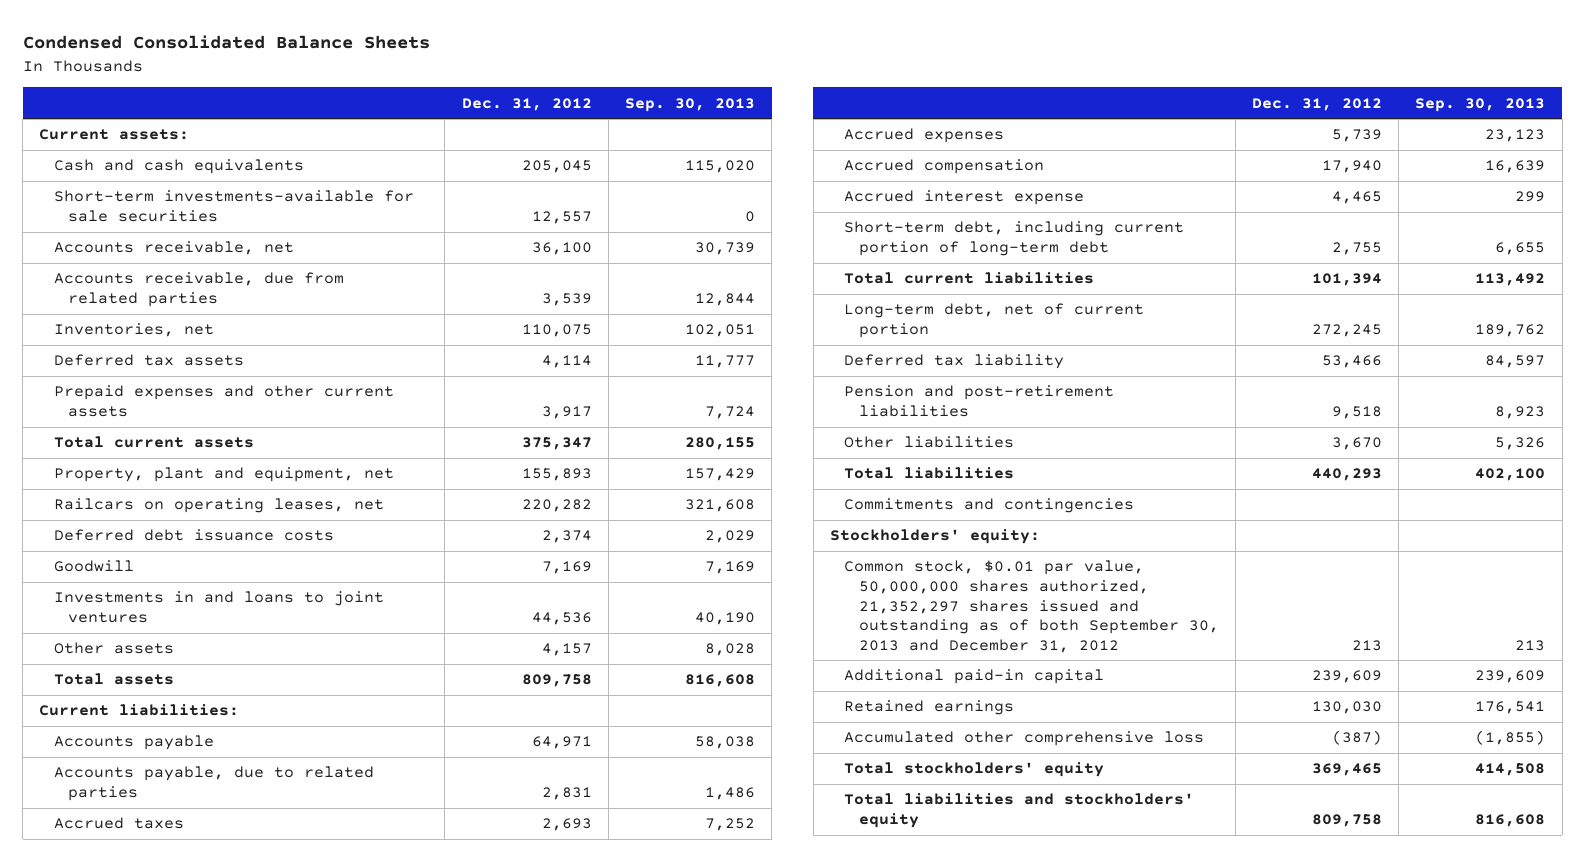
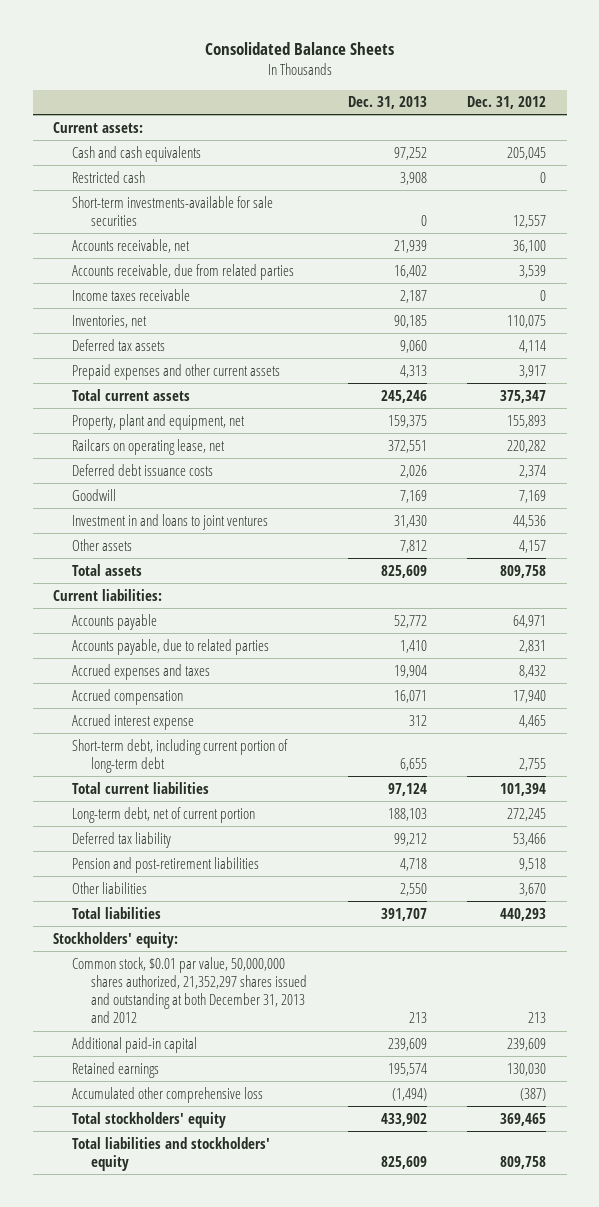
[22,35,430,50] Condensed Consolidated Balance Sheets -> [204,42,394,56] Consolidated Balance Sheets
[624,97,755,112] Sep. 30, 2013 -> none
none -> [347,96,427,110] Dec. 31, 2013
none -> [71,170,145,183] Restricted cash
none -> [71,288,190,301] Income taxes receivable
[53,498,384,514] Railcars on operating leases, net -> [71,438,225,455] Railcars on operating lease, net
[53,591,384,623] Investments in and loans to joint ventures -> [71,513,268,530] Investment in and loans to joint ventures
[53,817,184,830] Accrued taxes -> none
[844,128,1005,144] Accrued expenses -> [71,663,210,680] Accrued expenses and taxes
[1331,129,1382,143] 5,739 -> [519,664,547,678] 8,432
[844,498,1135,514] Commitments and contingencies -> none
[844,560,1219,653] Common stock, $0.01 par value, 50,000,000 shares authorized, 21,352,297 shares issued and outstanding as of both September 30, 2013 and December 31, 2012 -> [71,956,307,1024] Common stock, $0.01 par value, 50,000,000 shares authorized, 21,352,297 shares issued and outstanding at both December 31, 2013 and 2012

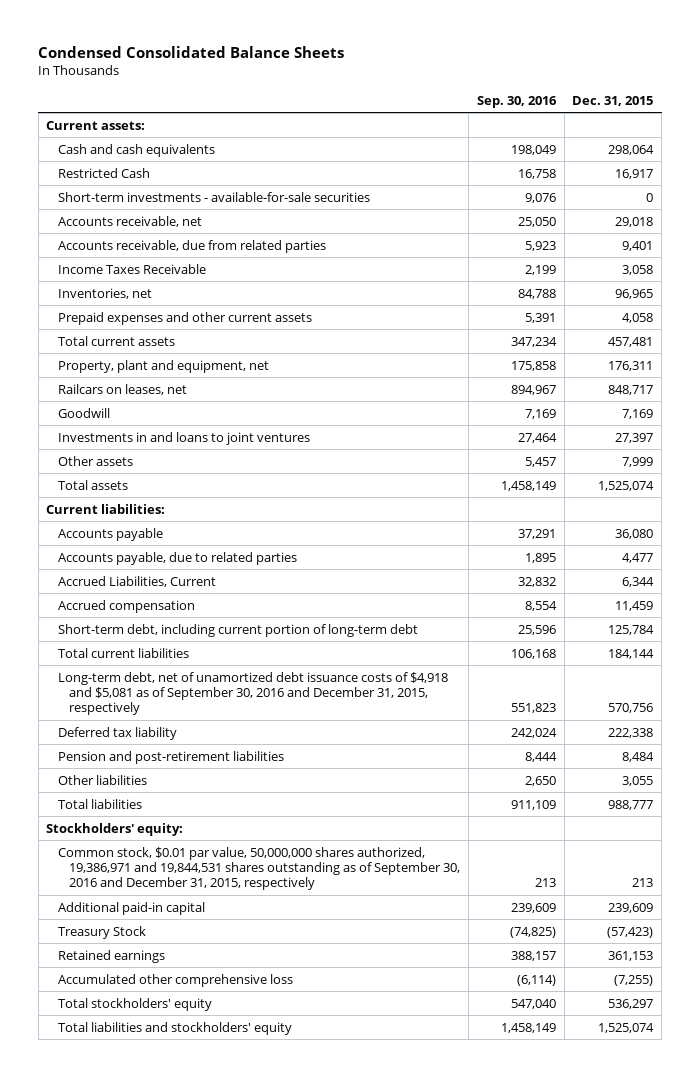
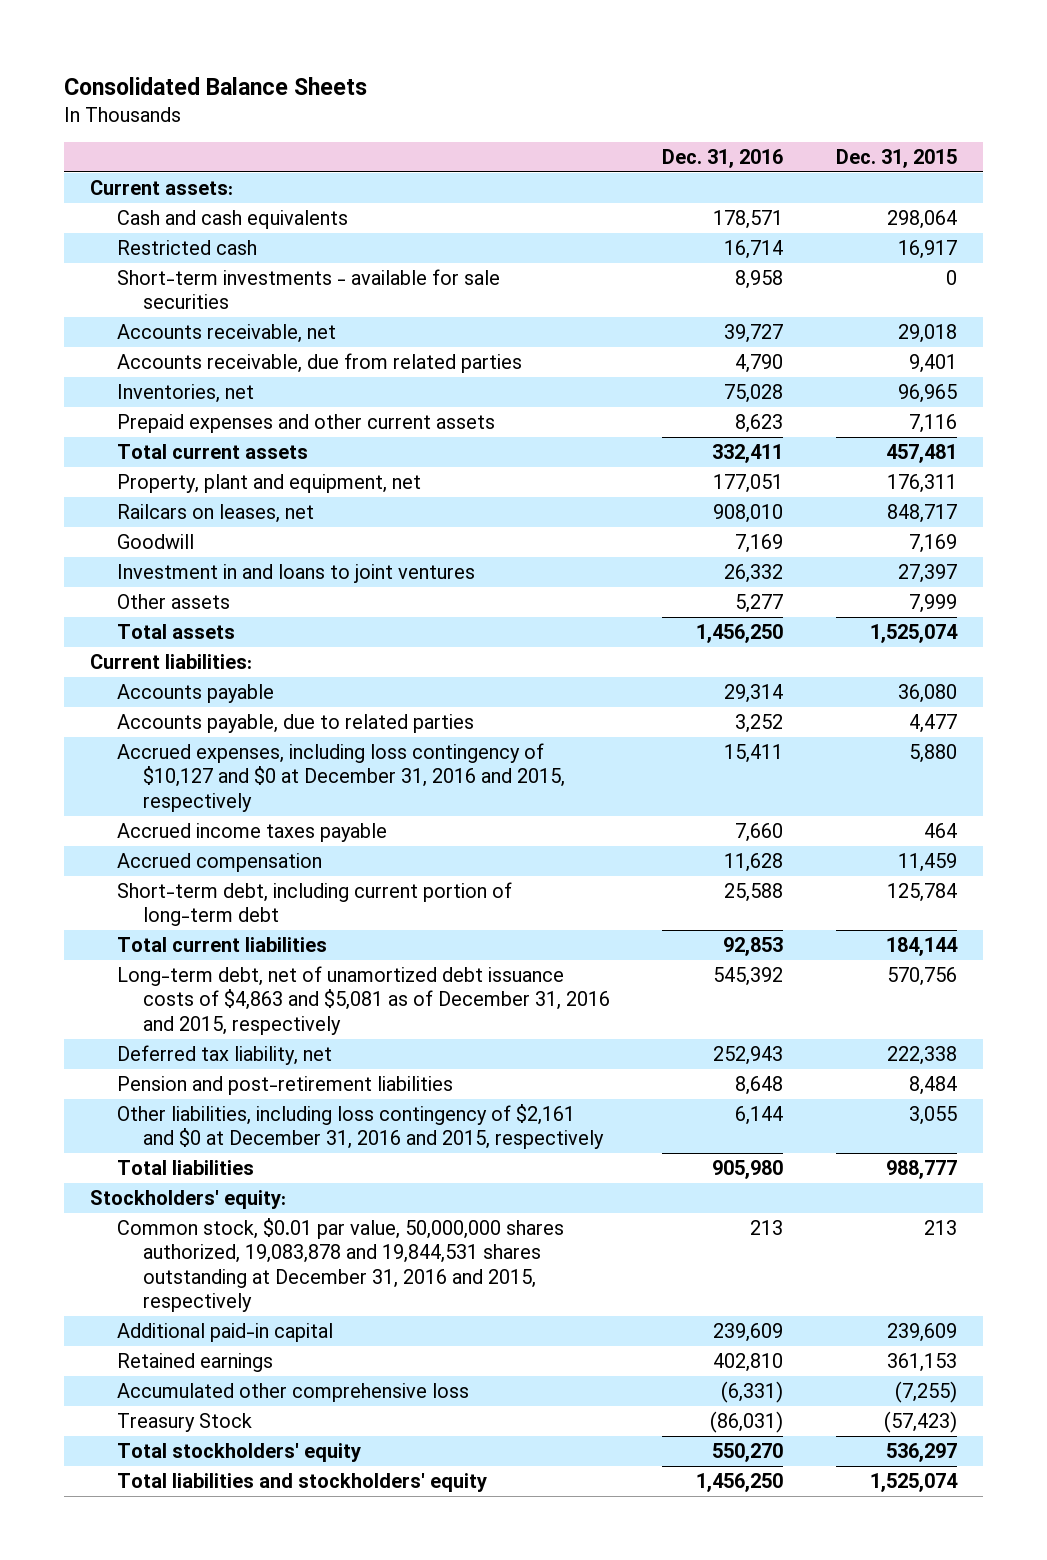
[38,46,345,59] Condensed Consolidated Balance Sheets -> [63,77,367,96] Consolidated Balance Sheets
[476,95,557,108] Sep. 30, 2016 -> none
none -> [662,149,784,169] Dec. 31, 2016
[57,167,150,178] Restricted Cash -> [116,239,257,255] Restricted cash
[57,191,370,202] Short-term investments - available-for-sale securities -> [116,268,500,310] Short-term investments - available for sale securities
[57,263,206,274] Income Taxes Receivable -> none
[622,312,654,323] 4,058 -> [908,413,957,433] 7,116
[57,431,310,445] Investments in and loans to joint ventures -> [116,563,475,583] Investment in and loans to joint ventures
[57,575,216,587] Accrued Liabilities, Current -> none
none -> [116,742,566,812] Accrued expenses, including loss contingency of $10,127 and $0 at December 31, 2016 and 2015, respectively
none -> [116,822,387,842] Accrued income taxes payable
[57,671,448,716] Long-term debt, net of unamortized debt issuance costs of $4,918 and $5,081 as of September 30, 2016 and December 31, 2015, respectively -> [116,965,611,1035] Long-term debt, net of unamortized debt issuance costs of $4,863 and $5,081 as of December 31, 2016 and 2015, respectively
[57,726,177,740] Deferred tax liability -> [116,1044,332,1065] Deferred tax liability, net
[57,774,147,785] Other liabilities -> [116,1103,605,1150] Other liabilities, including loss contingency of $2,161 and $0 at December 31, 2016 and 2015, respectively
[57,846,461,891] Common stock, $0.01 par value, 50,000,000 shares authorized, 19,386,971 and 19,844,531 shares outstanding as of September 30, 2016 and December 31, 2015, respectively -> [116,1217,564,1313] Common stock, $0.01 par value, 50,000,000 shares authorized, 19,083,878 and 19,844,531 shares outstanding at December 31, 2016 and 2015, respectively
[57,925,146,939] Treasury Stock -> [116,1412,252,1432] Treasury Stock

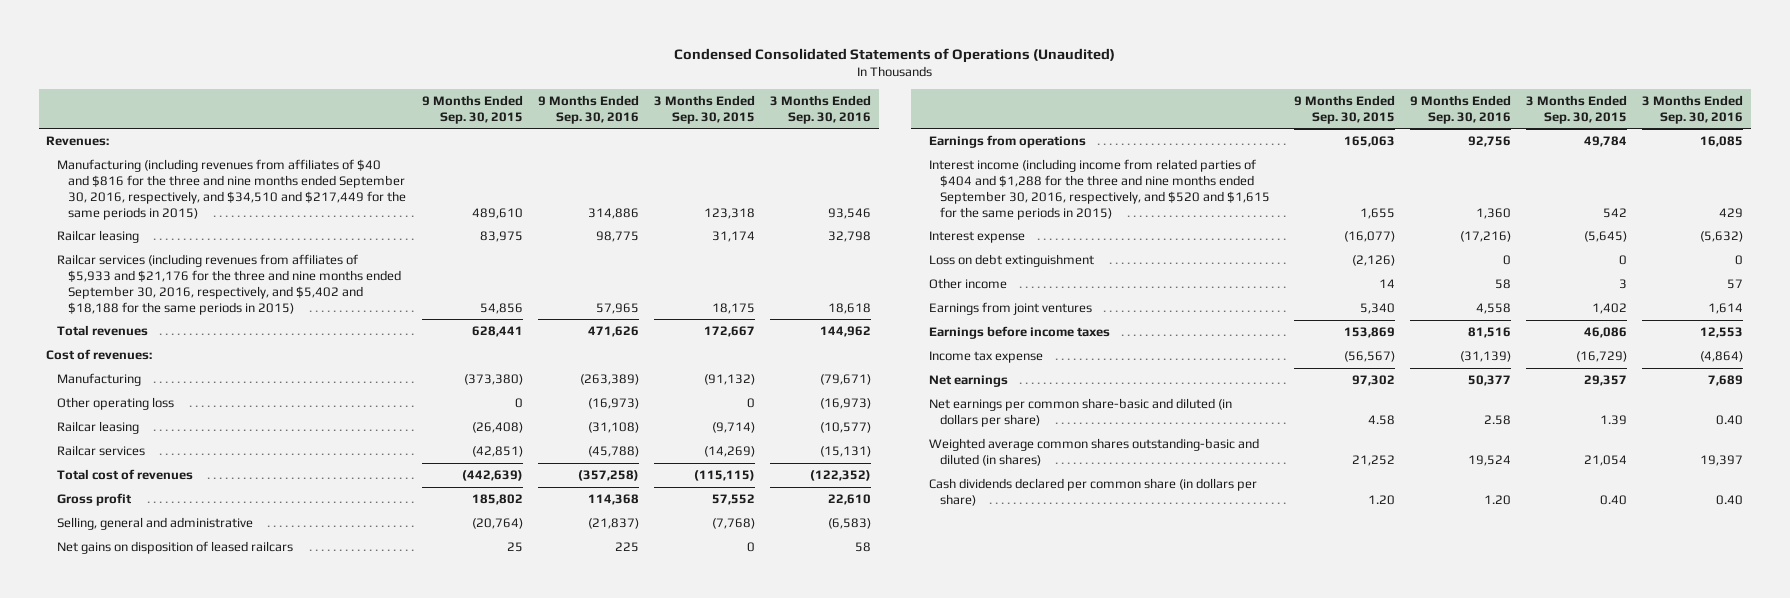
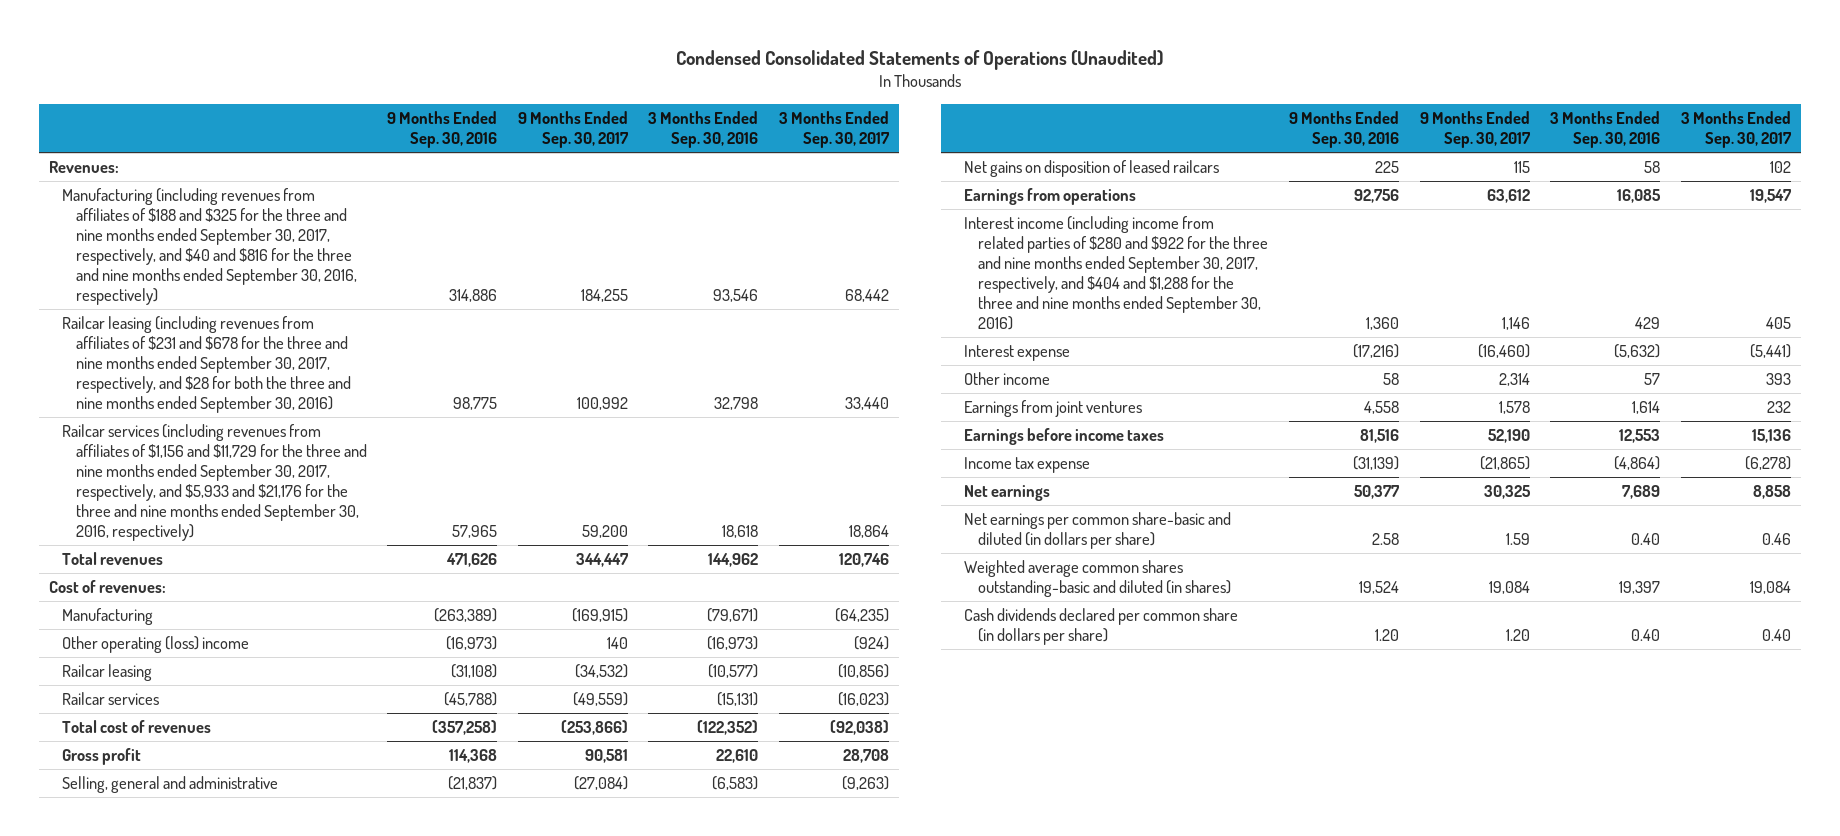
[421,94,523,124] 9 Months Ended Sep. 30, 2015 -> none
[653,94,755,124] 3 Months Ended Sep. 30, 2015 -> none
none -> [517,111,629,149] 9 Months Ended Sep. 30, 2017
none -> [778,111,890,149] 3 Months Ended Sep. 30, 2017
[57,158,407,220] Manufacturing (including revenues from affiliates of $40 and $816 for the three and nine months ended September 30, 2016, respectively, and $34,510 and $217,449 for the same periods in 2015) -> [62,188,357,306] Manufacturing (including revenues from affiliates of $188 and $325 for the three and nine months ended September 30, 2017, respectively, and $40 and $816 for the three and nine months ended September 30, 2016, respectively)
[57,229,140,243] Railcar leasing -> [62,316,351,414] Railcar leasing (including revenues from affiliates of $231 and $678 for the three and nine months ended September 30, 2017, respectively, and $28 for both the three and nine months ended September 30, 2016)
[57,253,402,315] Railcar services (including revenues from affiliates of $5,933 and $21,176 for the three and nine months ended September 30, 2016, respectively, and $5,402 and $18,188 for the same periods in 2015) -> [62,424,367,542] Railcar services (including revenues from affiliates of $1,156 and $11,729 for the three and nine months ended September 30, 2017, respectively, and $5,933 and $21,176 for the three and nine months ended September 30, 2016, respectively)
[57,396,175,410] Other operating loss -> [62,636,250,654] Other operating (loss) income
[929,158,1271,220] Interest income (including income from related parties of $404 and $1,288 for the three and nine months ended September 30, 2016, respectively, and $520 and $1,615 for the same periods in 2015) -> [964,216,1268,331] Interest income (including income from related parties of $280 and $922 for the three and nine months ended September 30, 2017, respectively, and $404 and $1,288 for the three and nine months ended September 30, 2016)
[929,253,1095,267] Loss on debt extinguishment -> none

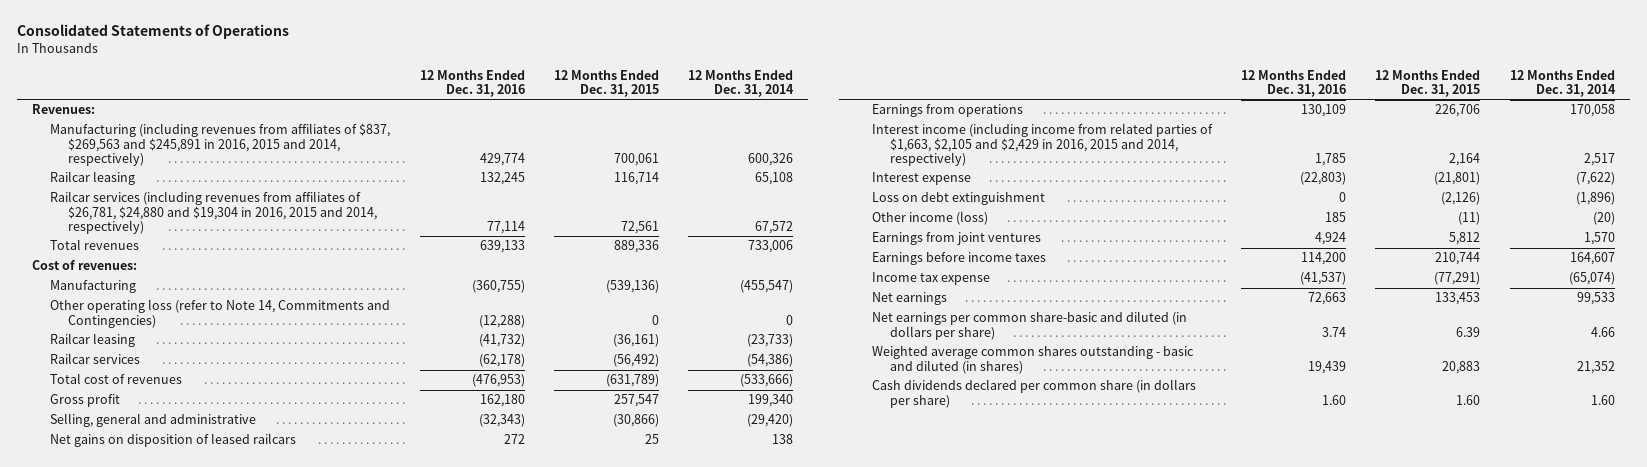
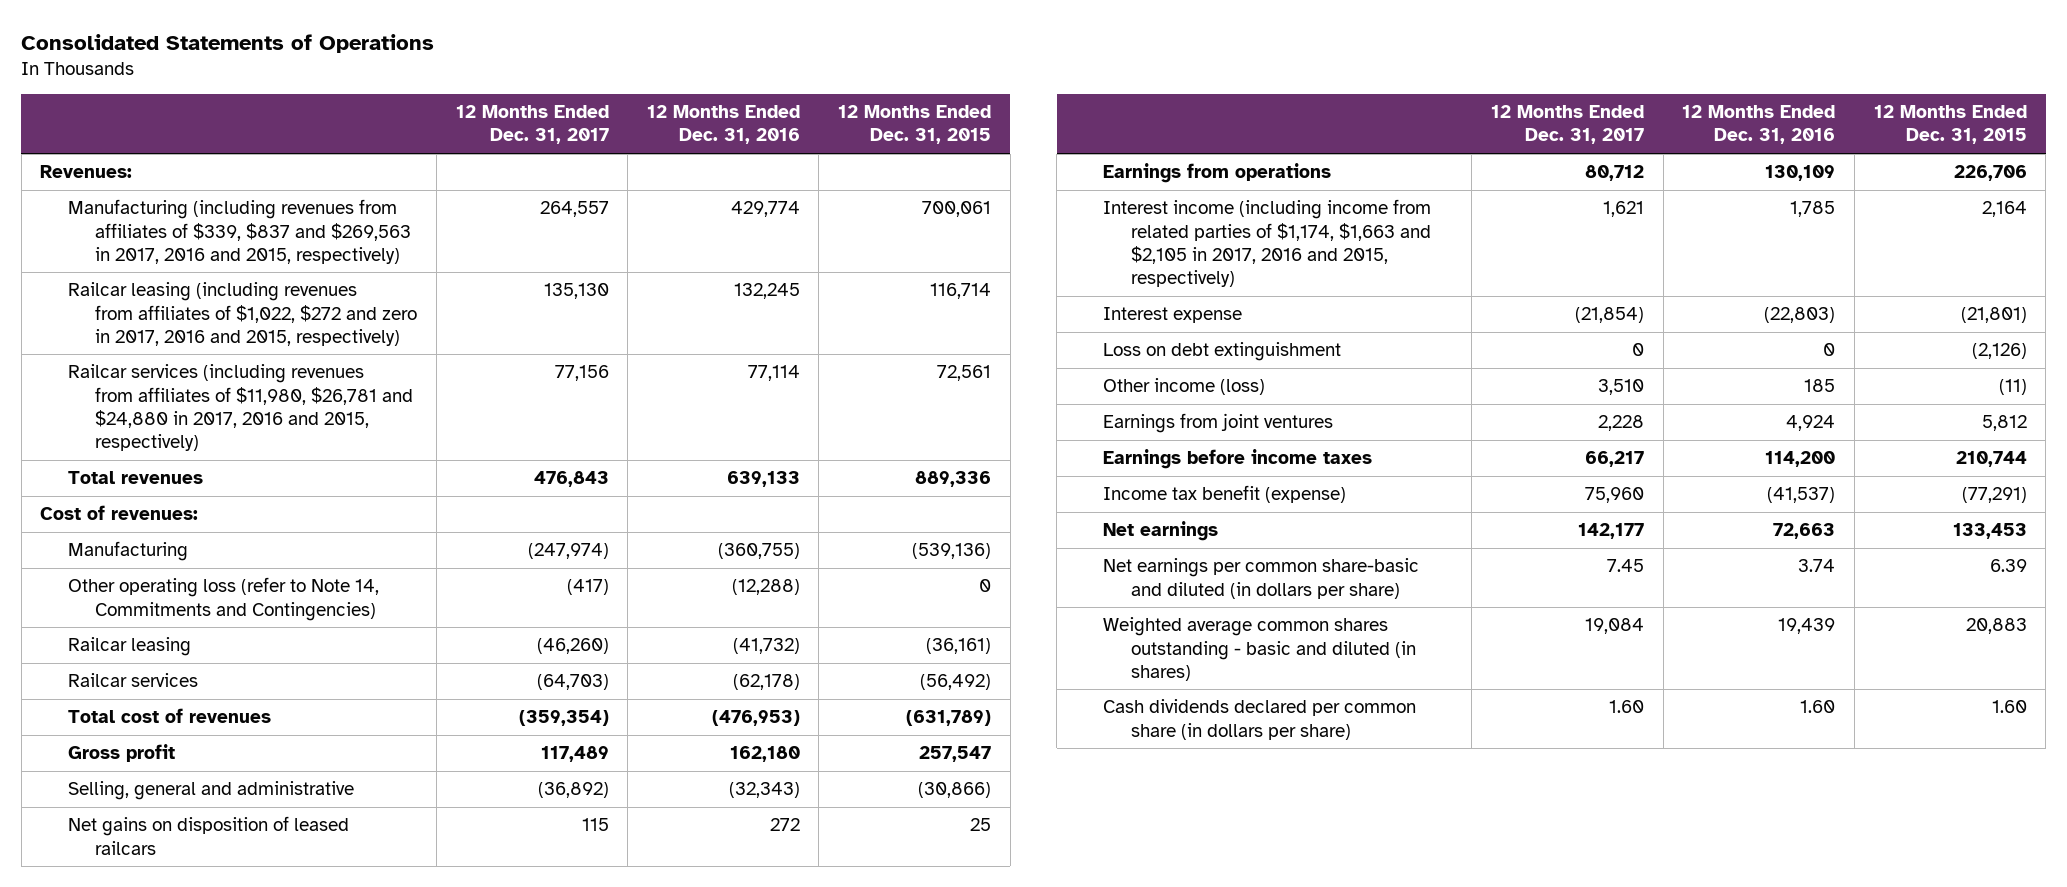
[688,69,795,97] 12 Months Ended Dec. 31, 2014 -> none
none -> [455,105,609,145] 12 Months Ended Dec. 31, 2017
[50,123,391,166] Manufacturing (including revenues from affiliates of $837, $269,563 and $245,891 in 2016, 2015 and 2014, respectively) -> [67,199,412,264] Manufacturing (including revenues from affiliates of $339, $837 and $269,563 in 2017, 2016 and 2015, respectively)
[50,171,136,186] Railcar leasing -> [67,282,418,346] Railcar leasing (including revenues from affiliates of $1,022, $272 and zero in 2017, 2016 and 2015, respectively)
[50,191,378,234] Railcar services (including revenues from affiliates of $26,781, $24,880 and $19,304 in 2016, 2015 and 2014, respectively) -> [67,364,414,452] Railcar services (including revenues from affiliates of $11,980, $26,781 and $24,880 in 2017, 2016 and 2015, respectively)
[871,123,1213,166] Interest income (including income from related parties of $1,663, $2,105 and $2,429 in 2016, 2015 and 2014, respectively) -> [1103,199,1432,288] Interest income (including income from related parties of $1,174, $1,663 and $2,105 in 2017, 2016 and 2015, respectively)
[871,272,990,286] Income tax expense -> [1103,485,1347,504] Income tax benefit (expense)

